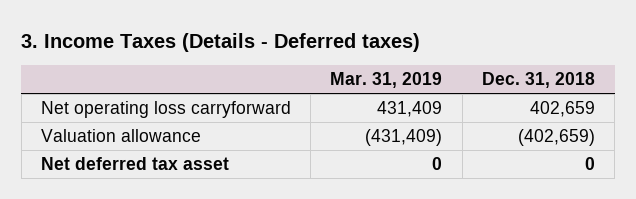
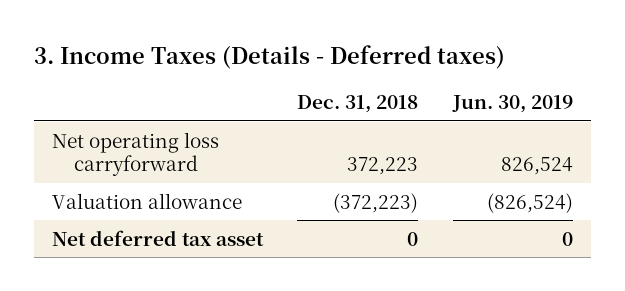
[330,72,443,89] Mar. 31, 2019 -> none
none -> [452,94,574,113] Jun. 30, 2019
[529,100,595,117] 402,659 -> [347,157,419,176] 372,223
[517,128,595,146] (402,659) -> [333,192,419,213] (372,223)

